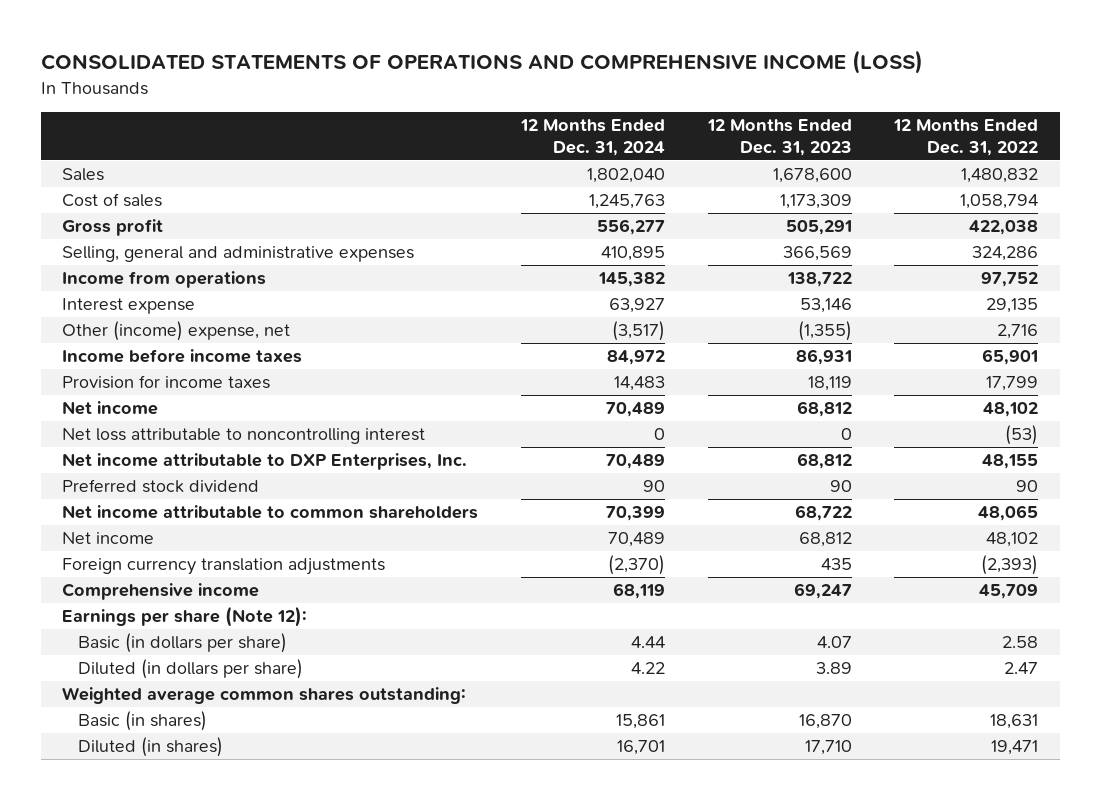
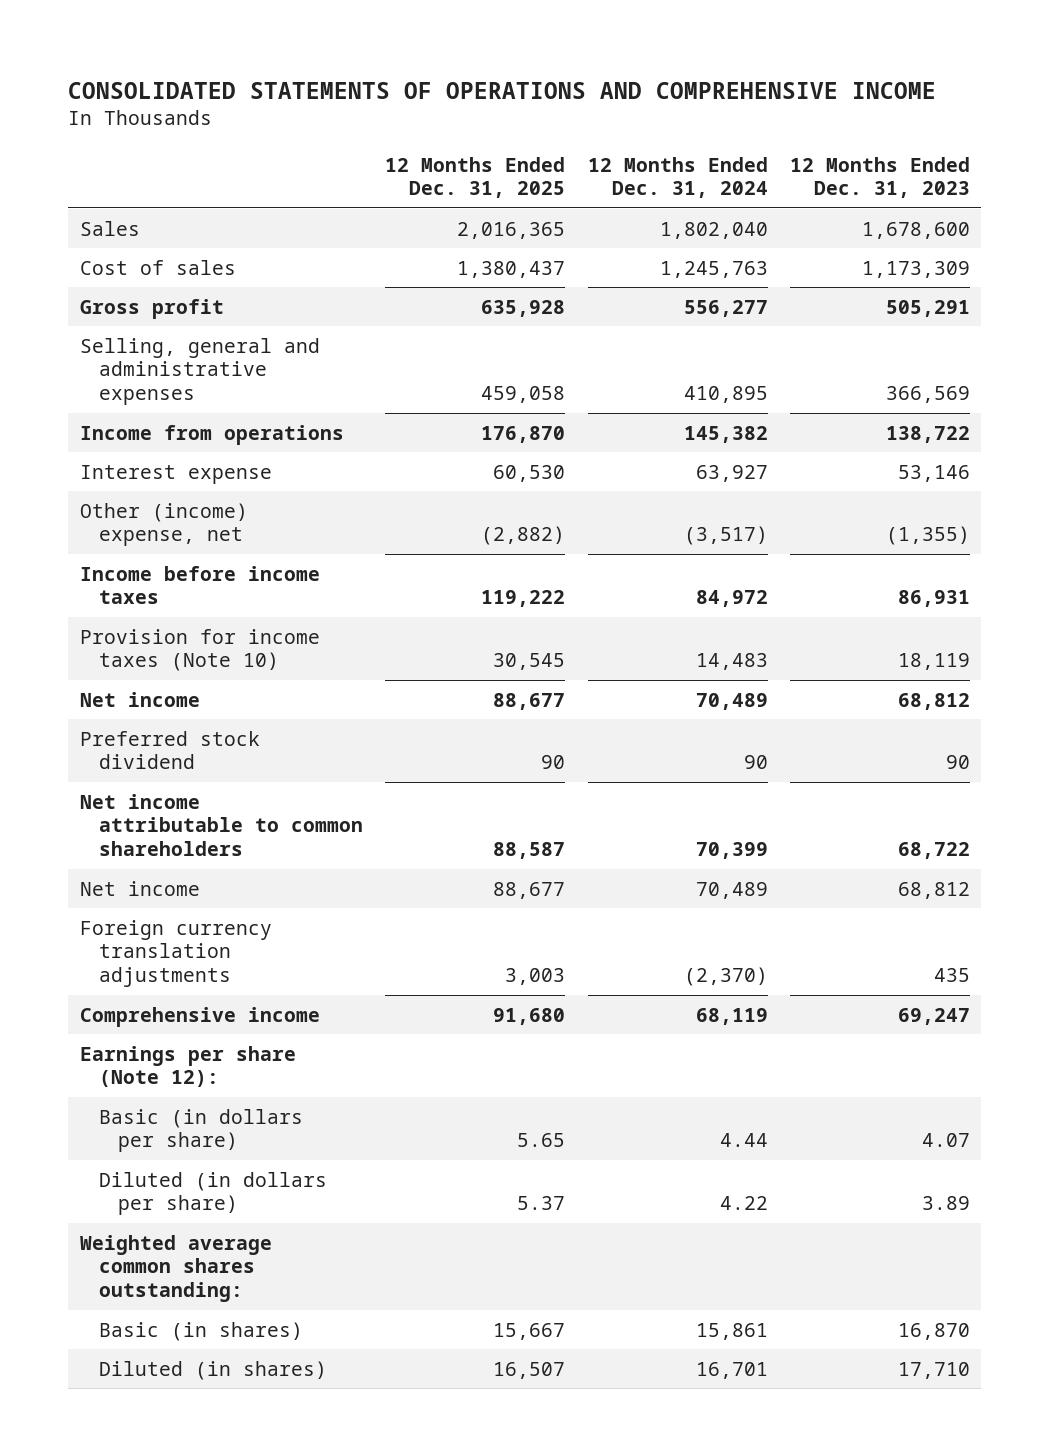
[40,49,923,74] CONSOLIDATED STATEMENTS OF OPERATIONS AND COMPREHENSIVE INCOME (LOSS) -> [68,81,937,99] CONSOLIDATED STATEMENTS OF OPERATIONS AND COMPREHENSIVE INCOME
[893,119,1039,156] 12 Months Ended Dec. 31, 2022 -> none
none -> [385,156,566,199] 12 Months Ended Dec. 31, 2025
[61,375,270,390] Provision for income taxes -> [79,628,320,672] Provision for income taxes (Note 10)
[61,428,425,445] Net loss attributable to noncontrolling interest -> none
[61,453,467,471] Net income attributable to DXP Enterprises, Inc. -> none

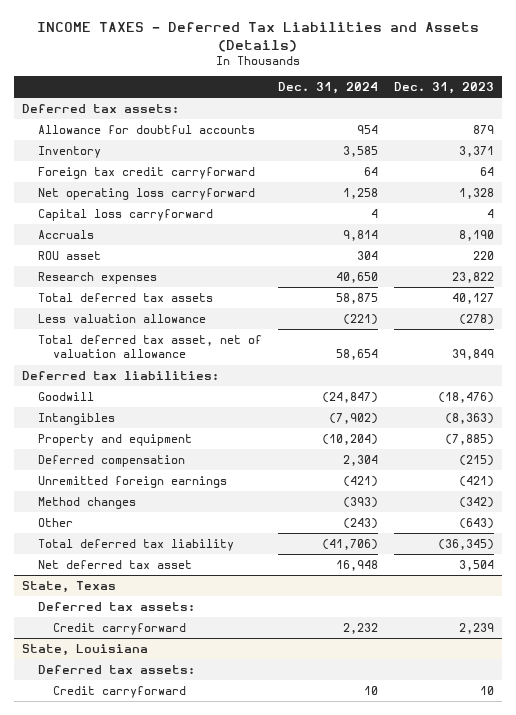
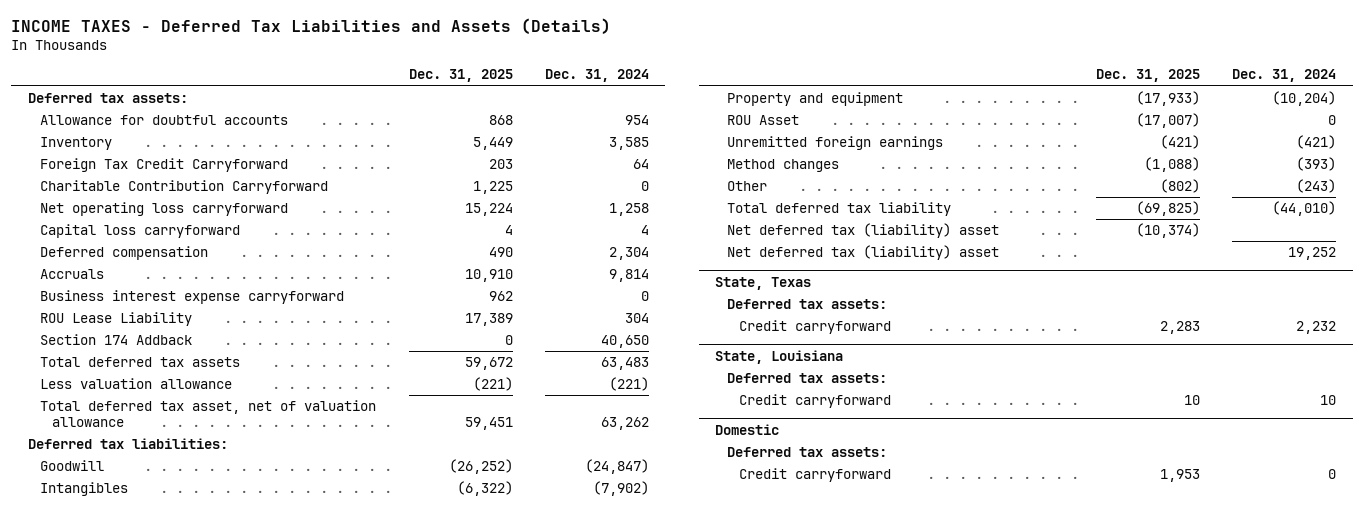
[393,82,494,95] Dec. 31, 2023 -> none
none -> [408,69,513,83] Dec. 31, 2025
[37,166,255,179] Foreign tax credit carryforward -> [40,158,289,173] Foreign Tax Credit Carryforward
none -> [40,180,329,195] Charitable Contribution Carryforward
[37,454,185,467] Deferred compensation -> [40,246,209,261] Deferred compensation
none -> [40,290,345,305] Business interest expense carryforward
[37,250,101,260] ROU asset -> [40,312,193,327] ROU Lease Liability
[37,271,157,284] Research expenses -> [40,334,193,346] Section 174 Addback
[335,292,378,304] 58,875 -> [601,357,650,371] 63,483
[335,349,378,361] 58,654 -> [601,416,650,430] 63,262
none -> [727,115,800,126] ROU Asset
[321,538,378,550] (41,706) -> [1272,201,1337,217] (44,010)
none -> [727,223,1000,239] Net deferred tax (liability) asset
[37,559,192,569] Net deferred tax asset -> [727,245,1000,261] Net deferred tax (liability) asset
[335,559,378,571] 16,948 -> [1288,247,1337,261] 19,252
none -> [714,423,779,435] Domestic
none -> [727,447,888,458] Deferred tax assets:
none -> [739,468,892,483] Credit carryforward

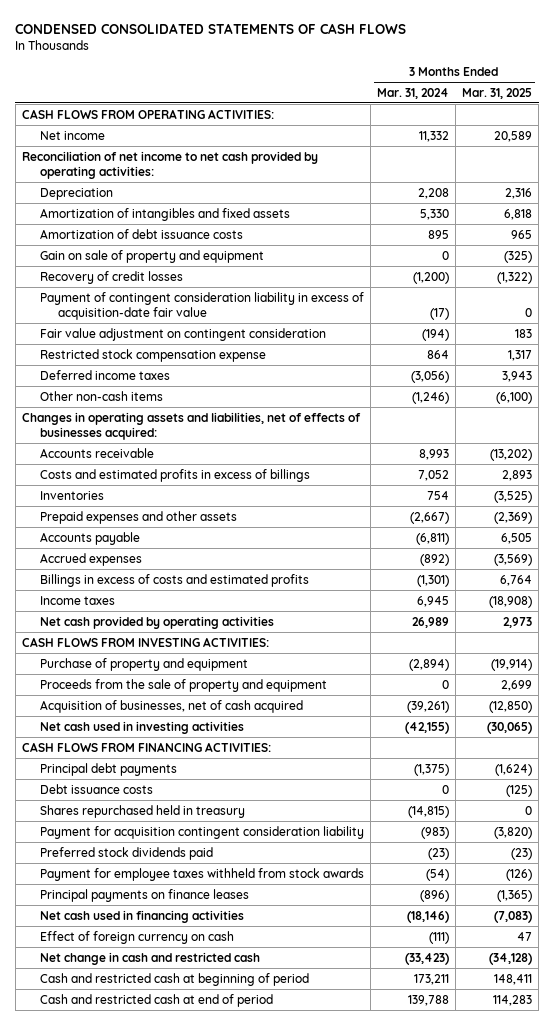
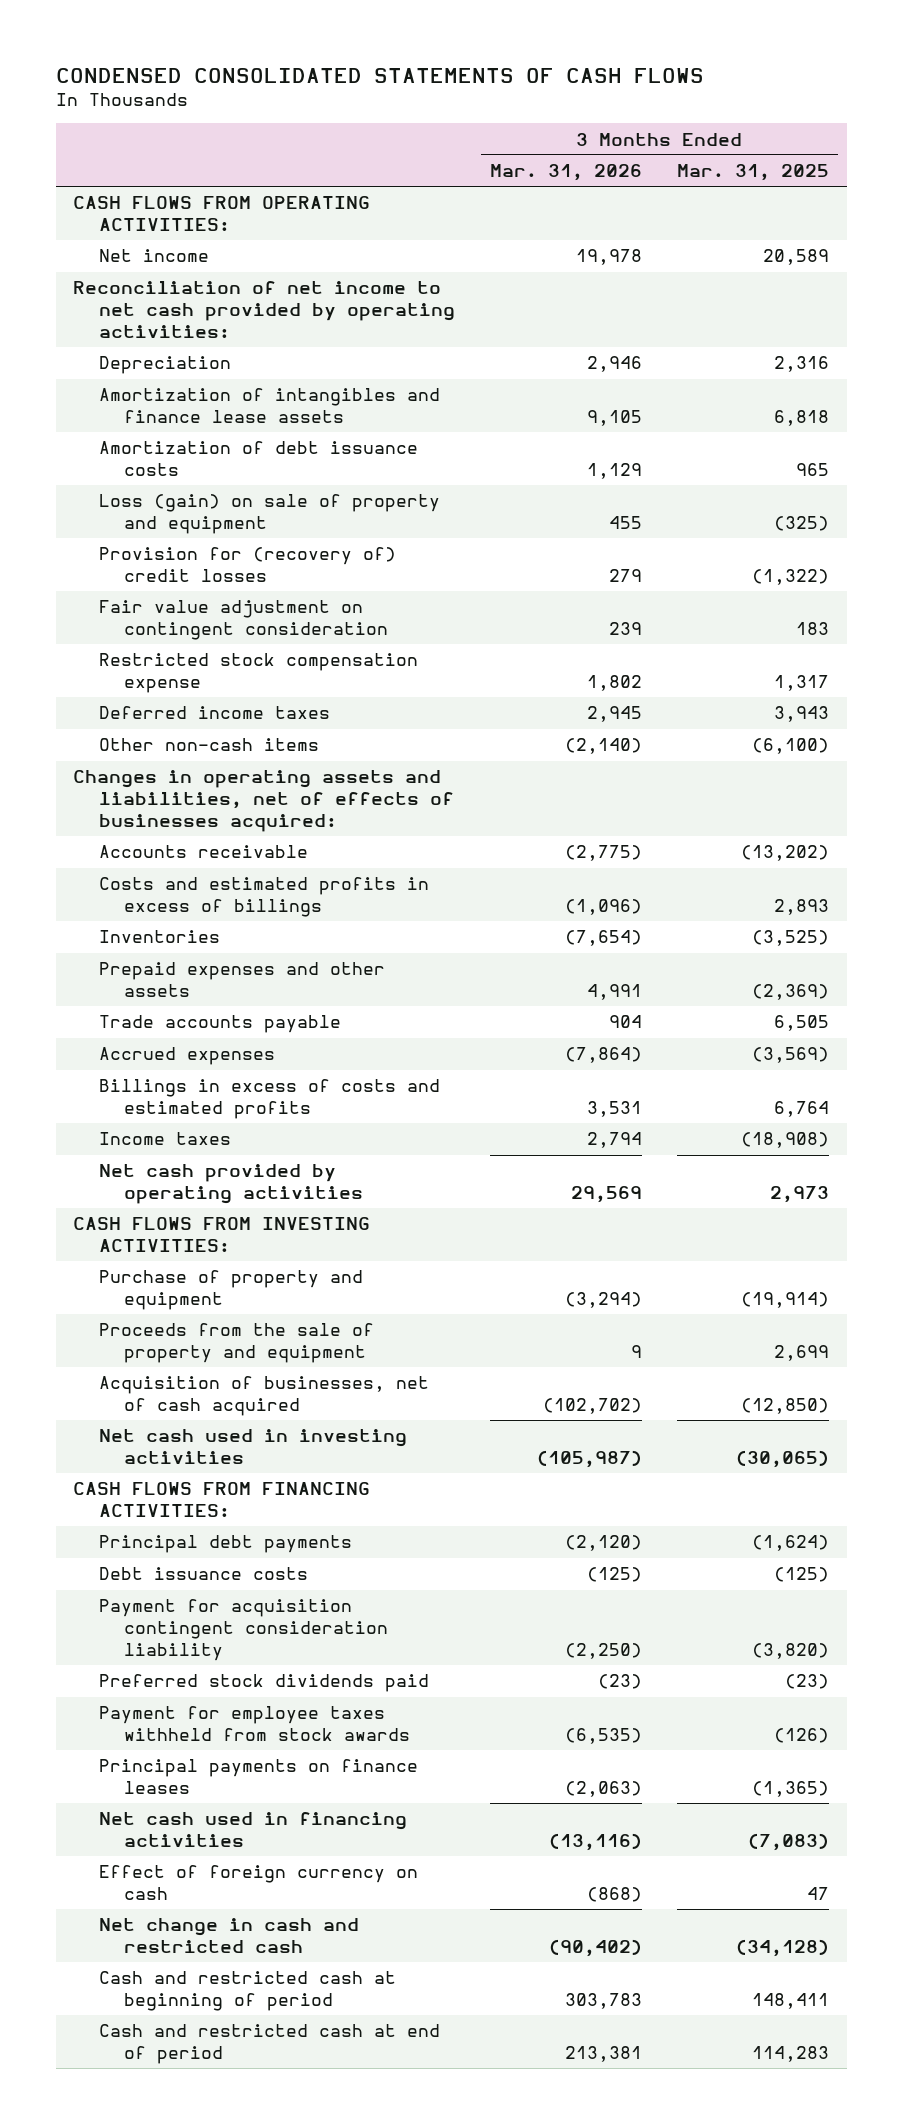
[376,87,449,99] Mar. 31, 2024 -> none
none -> [489,164,642,182] Mar. 31, 2026
[39,207,290,221] Amortization of intangibles and fixed assets -> [98,388,440,424] Amortization of intangibles and finance lease assets
[39,291,364,320] Payment of contingent consideration liability in excess of acquisition-date fair value -> none
[39,249,264,263] Gain on sale of property and equipment -> [98,494,440,535] Loss (gain) on sale of property and equipment
[39,270,183,284] Recovery of credit losses -> [98,547,396,583] Provision for (recovery of) credit losses
[39,531,140,545] Accounts payable -> [98,1015,341,1034] Trade accounts payable
[39,804,245,818] Shares repurchased held in treasury -> none

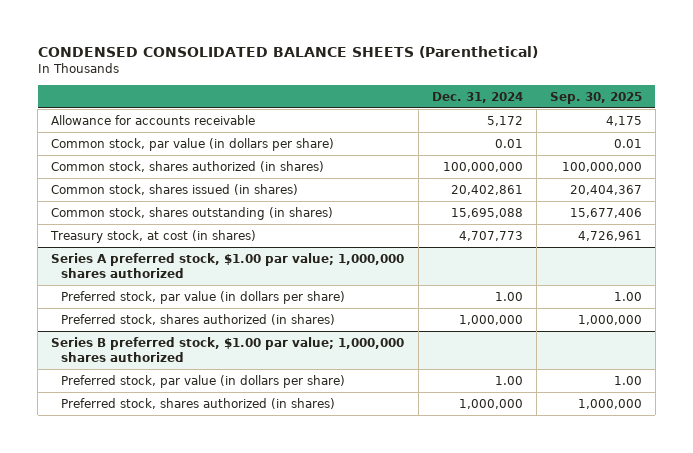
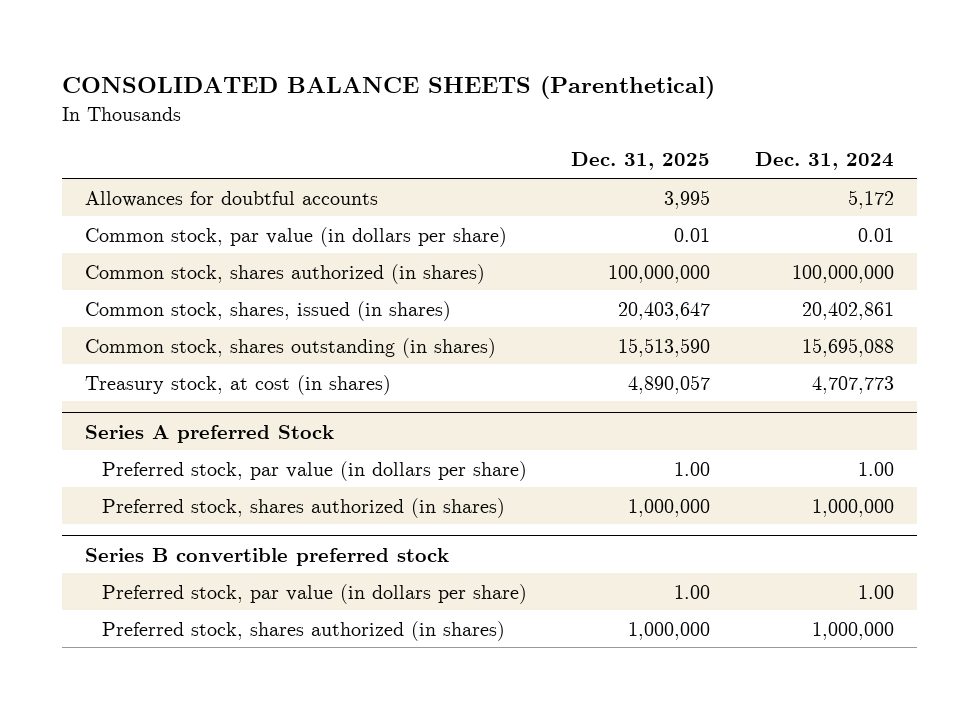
[37,45,538,58] CONDENSED CONSOLIDATED BALANCE SHEETS (Parenthetical) -> [62,76,716,100] CONSOLIDATED BALANCE SHEETS (Parenthetical)
[549,91,642,104] Sep. 30, 2025 -> none
none -> [571,152,711,171] Dec. 31, 2025
[51,114,256,125] Allowance for accounts receivable -> [84,190,378,207] Allowances for doubtful accounts
[51,183,299,195] Common stock, shares issued (in shares) -> [84,300,451,321] Common stock, shares, issued (in shares)
[51,252,405,278] Series A preferred stock, $1.00 par value; 1,000,000 shares authorized -> [84,424,334,443] Series A preferred Stock
[51,336,405,362] Series B preferred stock, $1.00 par value; 1,000,000 shares authorized -> none
none -> [84,547,449,566] Series B convertible preferred stock

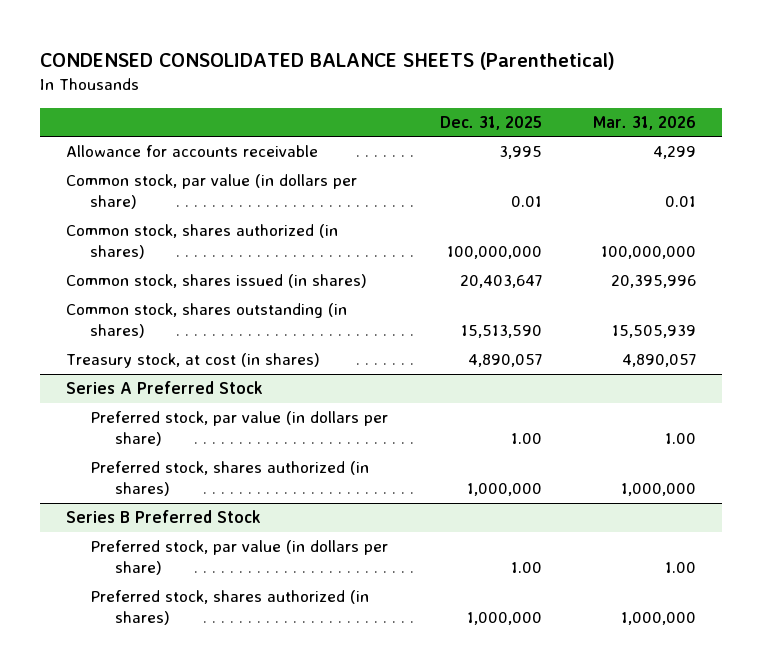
[62,76,716,100] CONSOLIDATED BALANCE SHEETS (Parenthetical) -> [40,52,616,71] CONDENSED CONSOLIDATED BALANCE SHEETS (Parenthetical)
[755,152,895,171] Dec. 31, 2024 -> none
none -> [593,115,697,130] Mar. 31, 2026
[84,190,378,207] Allowances for doubtful accounts -> [65,145,318,158] Allowance for accounts receivable
[84,300,451,321] Common stock, shares, issued (in shares) -> [65,274,367,289] Common stock, shares issued (in shares)
[84,424,334,443] Series A preferred Stock -> [65,381,263,395] Series A Preferred Stock
[84,547,449,566] Series B convertible preferred stock -> [65,510,261,524] Series B Preferred Stock

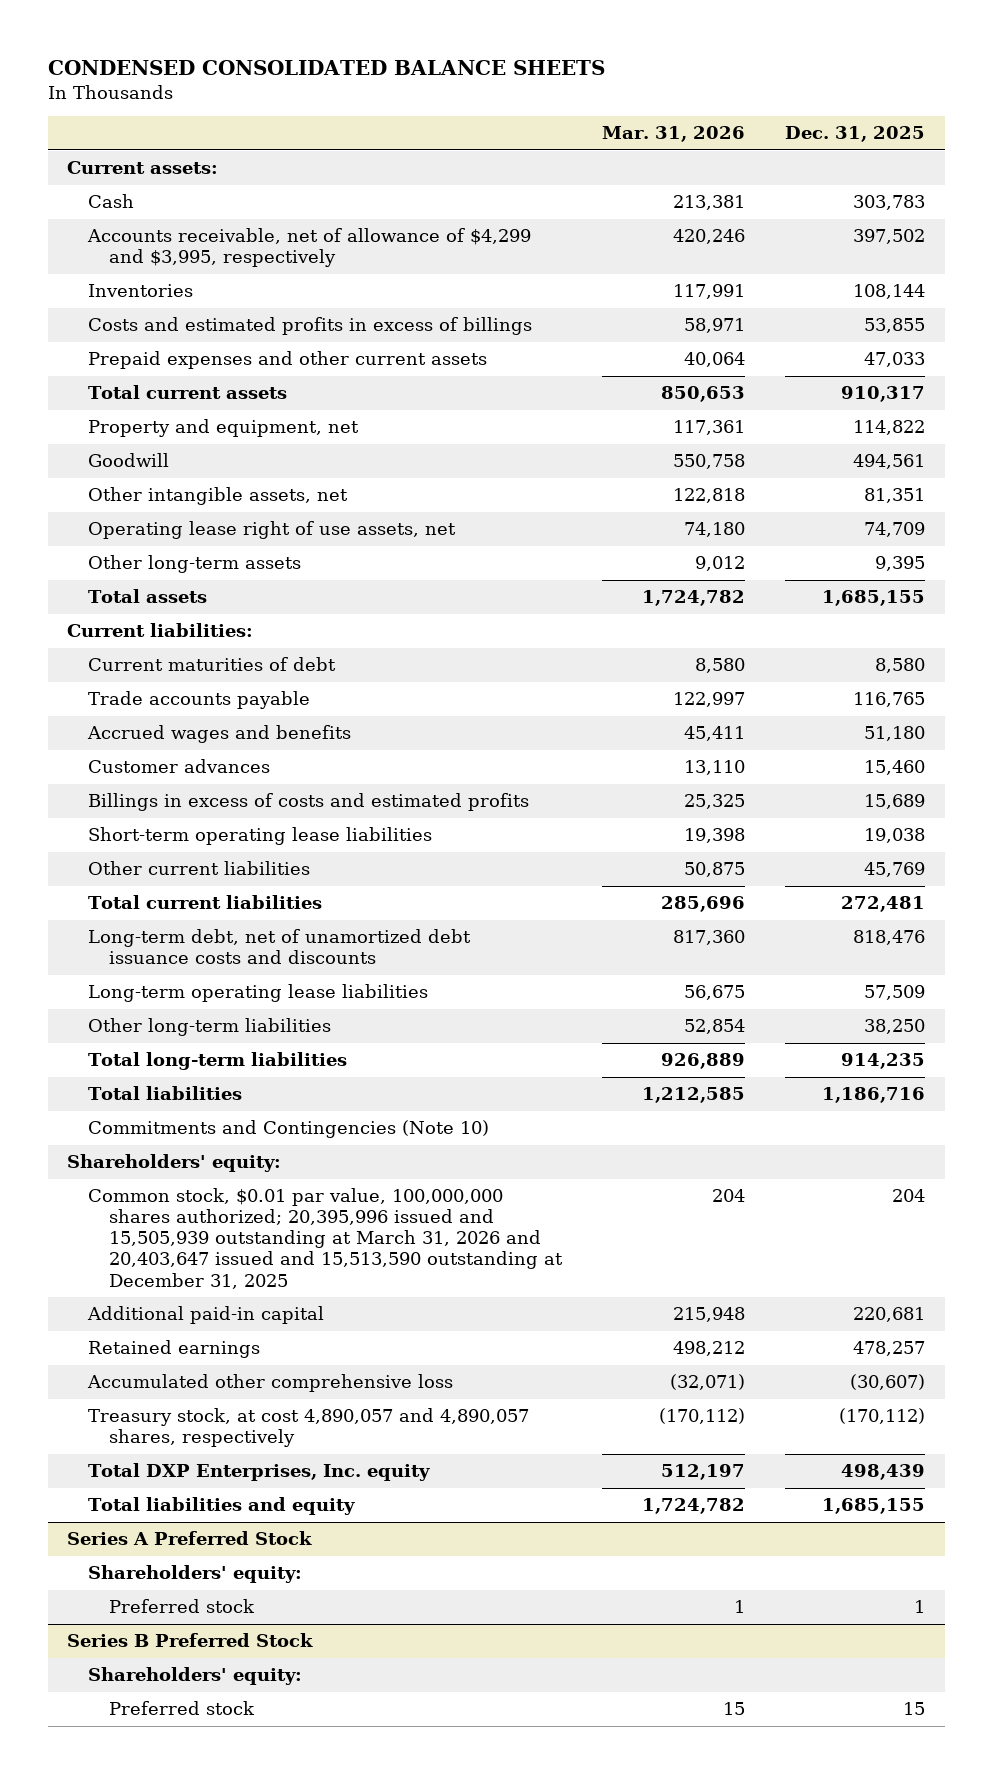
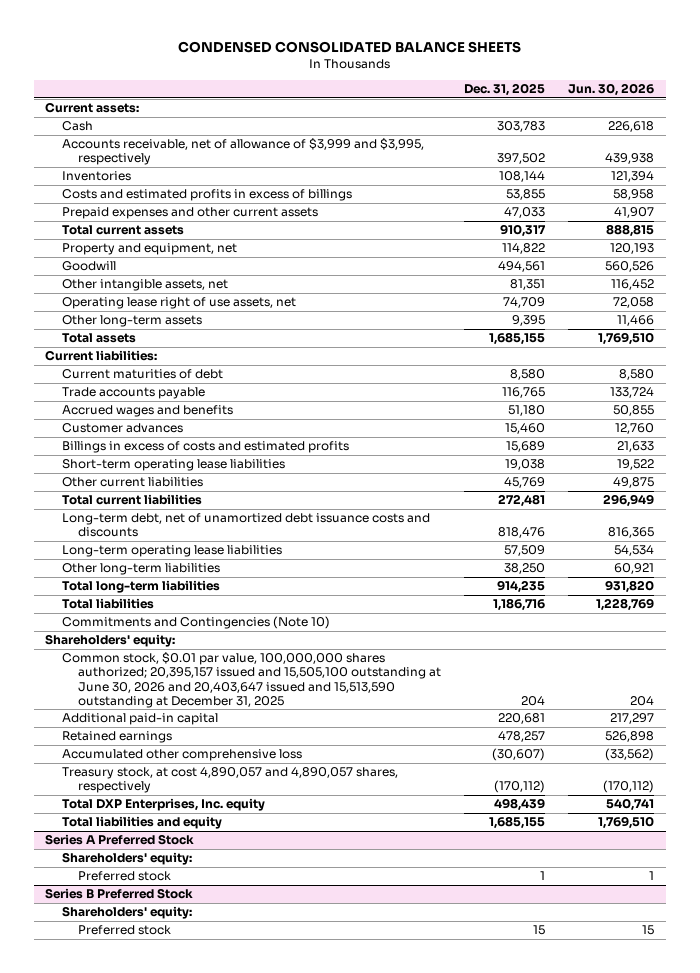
[602,126,746,143] Mar. 31, 2026 -> none
none -> [568,83,655,97] Jun. 30, 2026
[87,228,532,268] Accounts receivable, net of allowance of $4,299 and $3,995, respectively -> [61,138,424,166] Accounts receivable, net of allowance of $3,999 and $3,995, respectively
[88,1188,564,1289] Common stock, $0.01 par value, 100,000,000 shares authorized; 20,395,996 issued and 15,505,939 outstanding at March 31, 2026 and 20,403,647 issued and 15,513,590 outstanding at December 31, 2025 -> [61,652,442,708] Common stock, $0.01 par value, 100,000,000 shares authorized; 20,395,157 issued and 15,505,100 outstanding at June 30, 2026 and 20,403,647 issued and 15,513,590 outstanding at December 31, 2025

